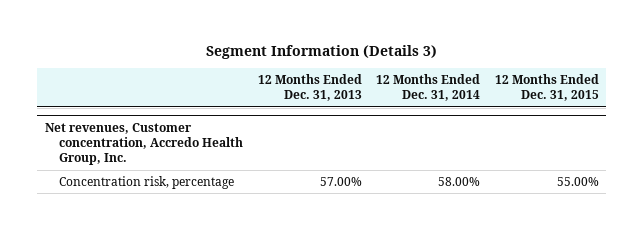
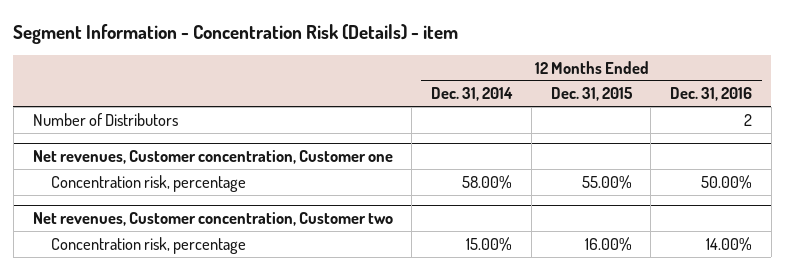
[205,44,437,59] Segment Information (Details 3) -> [13,23,459,44] Segment Information - Concentration Risk (Details) - item
[257,73,362,102] 12 Months Ended Dec. 31, 2013 -> none
none -> [670,87,753,102] Dec. 31, 2016
[44,122,243,166] Net revenues, Customer concentration, Accredo Health Group, Inc. -> none
none -> [32,112,178,126] Number of Distributors
none -> [32,150,393,165] Net revenues, Customer concentration, Customer one
none -> [32,212,393,227] Net revenues, Customer concentration, Customer two
none -> [50,236,246,254] Concentration risk, percentage

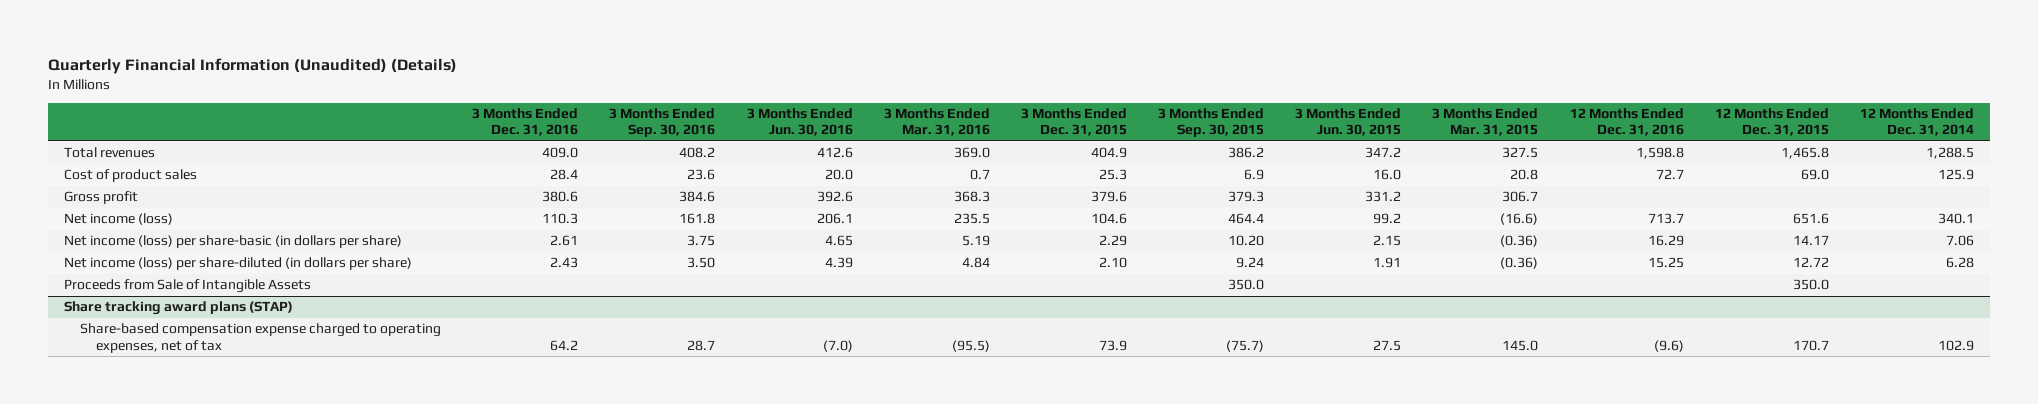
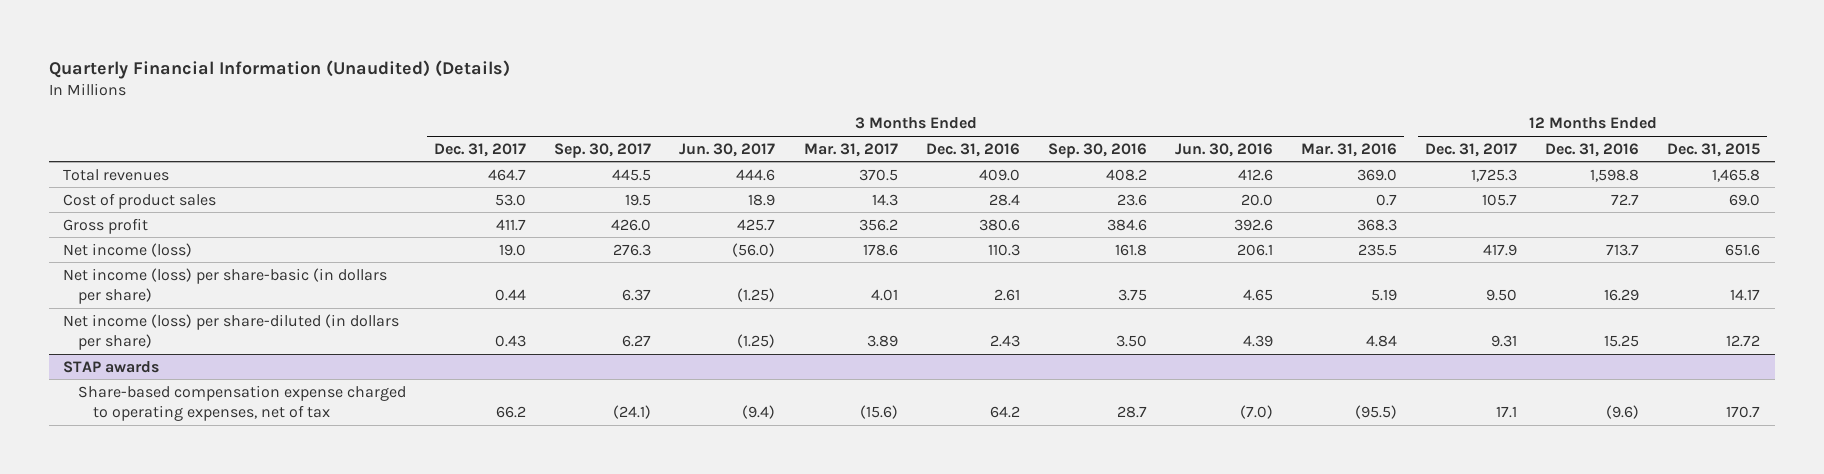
[1020,107,1127,137] 3 Months Ended Dec. 31, 2015 -> none
[1158,107,1265,138] 3 Months Ended Sep. 30, 2015 -> none
[1295,107,1402,137] 3 Months Ended Jun. 30, 2015 -> none
[1432,107,1539,137] 3 Months Ended Mar. 31, 2015 -> none
[1859,107,1974,137] 12 Months Ended Dec. 31, 2014 -> none
none -> [434,142,527,157] Dec. 31, 2017
none -> [554,142,652,158] Sep. 30, 2017
none -> [679,142,776,157] Jun. 30, 2017
none -> [803,142,898,157] Mar. 31, 2017
none -> [1425,142,1518,157] Dec. 31, 2017
[63,279,311,294] Proceeds from Sale of Intangible Assets -> none
[63,301,293,316] Share tracking award plans (STAP) -> [63,360,160,373] STAP awards

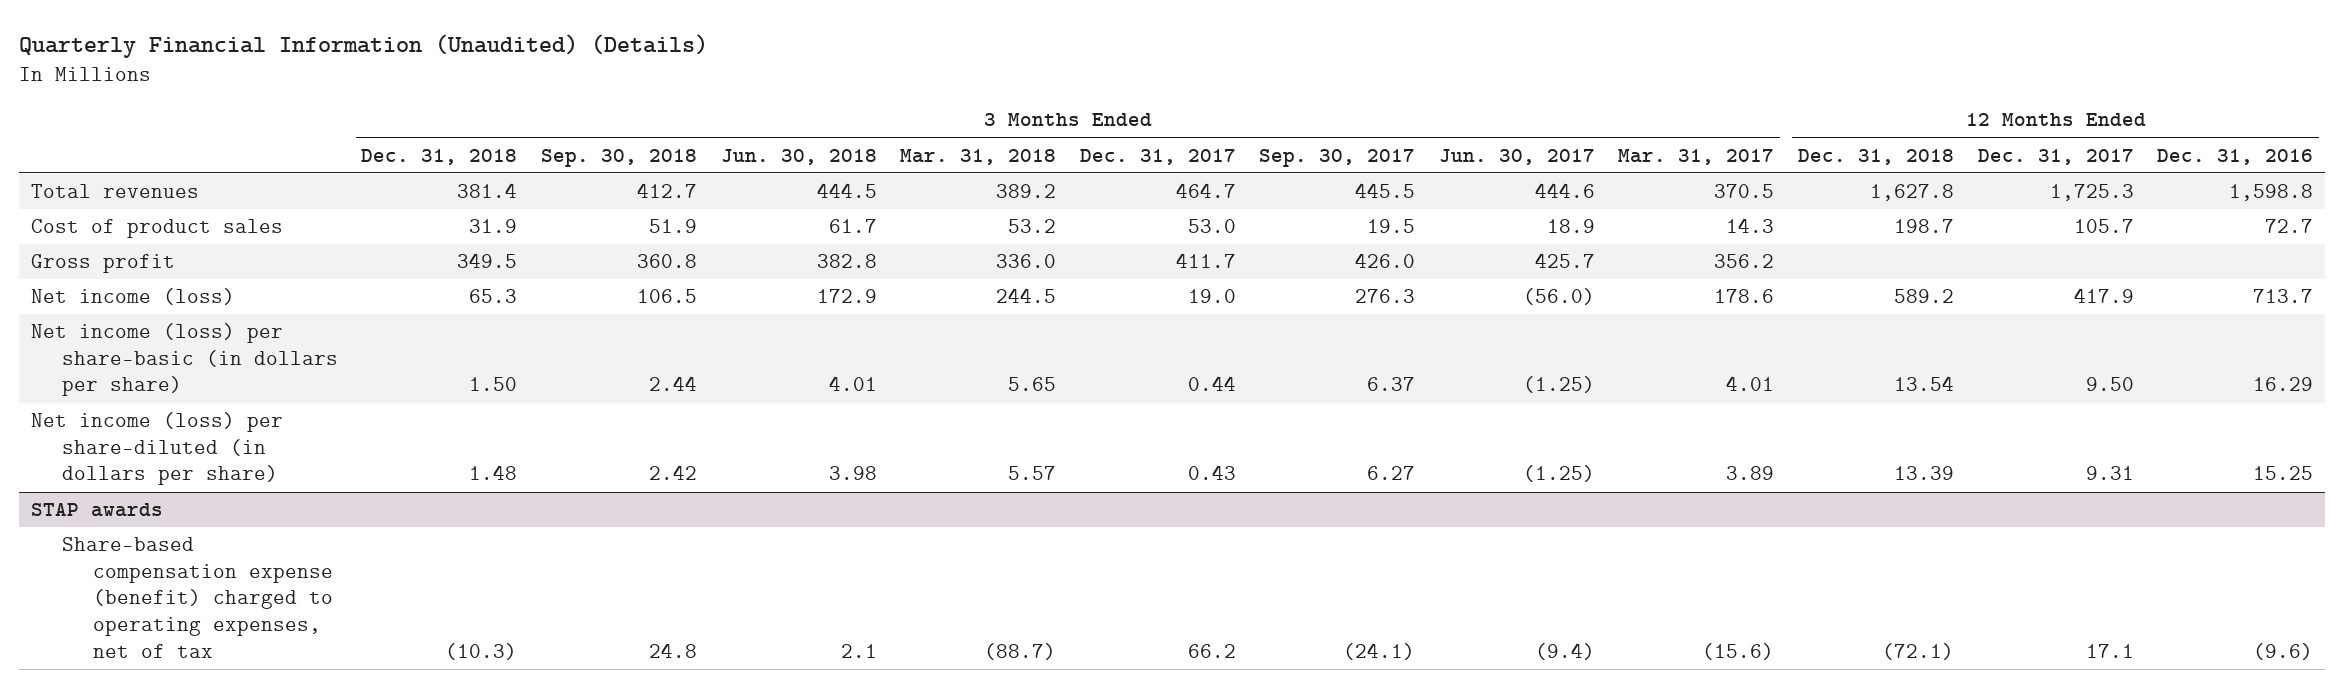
[925,142,1020,157] Dec. 31, 2016 -> none
[1047,142,1147,158] Sep. 30, 2016 -> none
[1174,142,1273,157] Jun. 30, 2016 -> none
[1301,142,1398,157] Mar. 31, 2016 -> none
[1667,142,1761,157] Dec. 31, 2015 -> none
none -> [361,148,518,165] Dec. 31, 2018
none -> [541,148,698,167] Sep. 30, 2018
none -> [720,148,877,165] Jun. 30, 2018
none -> [900,148,1057,165] Mar. 31, 2018
none -> [1798,148,1955,165] Dec. 31, 2018
[77,384,406,421] Share-based compensation expense charged to operating expenses, net of tax -> [61,537,334,658] Share-based compensation expense (benefit) charged to operating expenses, net of tax

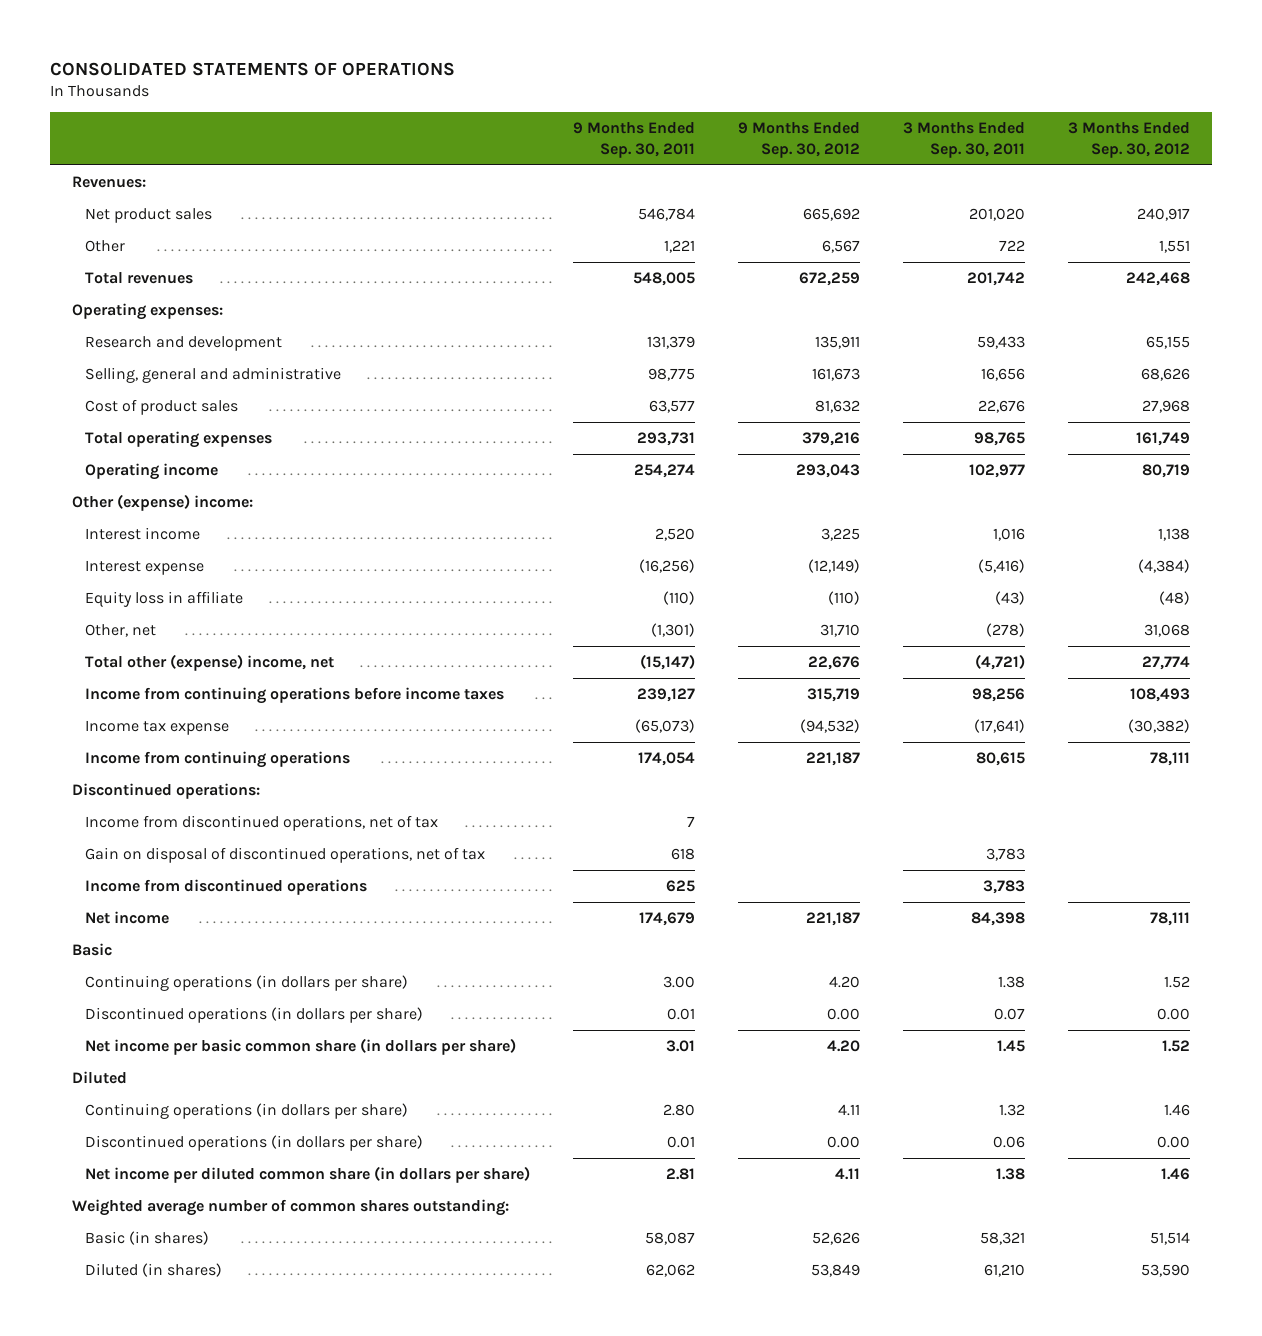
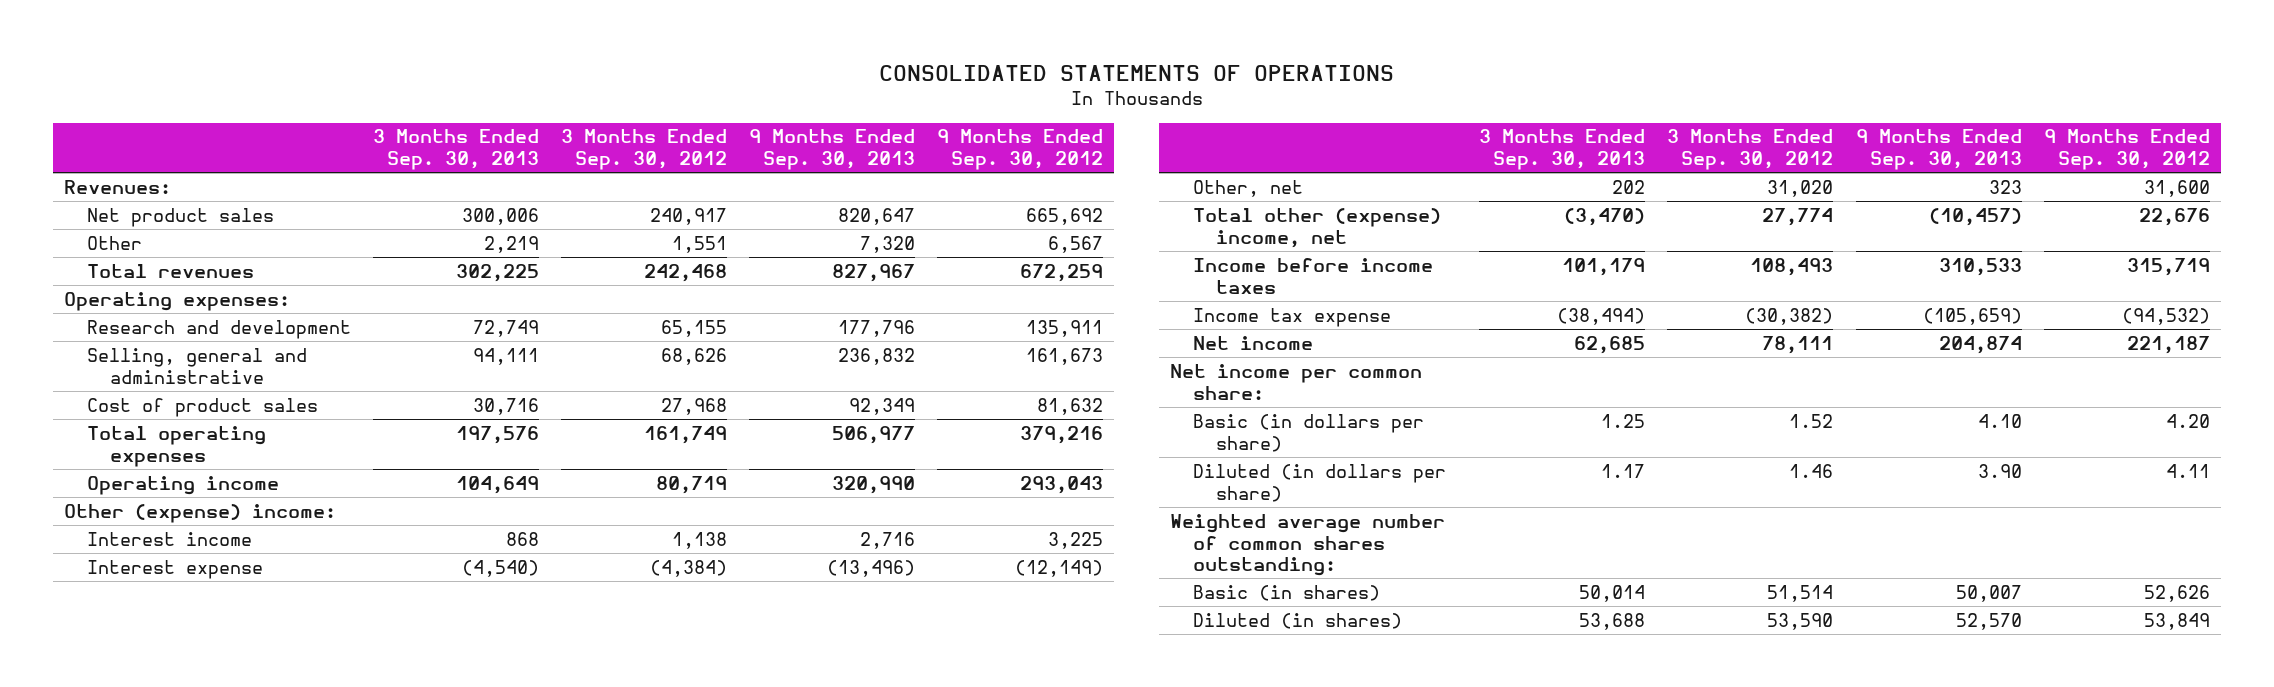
[573,122,696,158] 9 Months Ended Sep. 30, 2011 -> none
[903,122,1026,158] 3 Months Ended Sep. 30, 2011 -> none
none -> [373,129,540,171] 3 Months Ended Sep. 30, 2013
none -> [749,129,916,171] 9 Months Ended Sep. 30, 2013
[85,590,244,607] Equity loss in affiliate -> none
[820,623,861,637] 31,710 -> [2143,179,2210,197] 31,600
[1144,623,1191,637] 31,068 -> [1767,179,1834,197] 31,020
[85,686,505,704] Income from continuing operations before income taxes -> [1193,257,1434,294] Income before income taxes
[85,750,351,768] Income from continuing operations -> none
[71,782,260,799] Discontinued operations: -> none
[85,814,439,831] Income from discontinued operations, net of tax -> none
[85,846,486,863] Gain on disposal of discontinued operations, net of tax -> none
[85,878,368,895] Income from discontinued operations -> none
[71,942,112,956] Basic -> none
[85,974,409,991] Continuing operations (in dollars per share) -> none
[85,1006,424,1023] Discontinued operations (in dollars per share) -> none
[71,1070,127,1084] Diluted -> none
[85,1102,409,1119] Continuing operations (in dollars per share) -> none
[85,1134,424,1151] Discontinued operations (in dollars per share) -> none
none -> [1170,363,1423,400] Net income per common share:
[85,1037,517,1055] Net income per basic common share (in dollars per share) -> [1193,413,1425,452] Basic (in dollars per share)
[85,1165,531,1183] Net income per diluted common share (in dollars per share) -> [1193,463,1447,502] Diluted (in dollars per share)

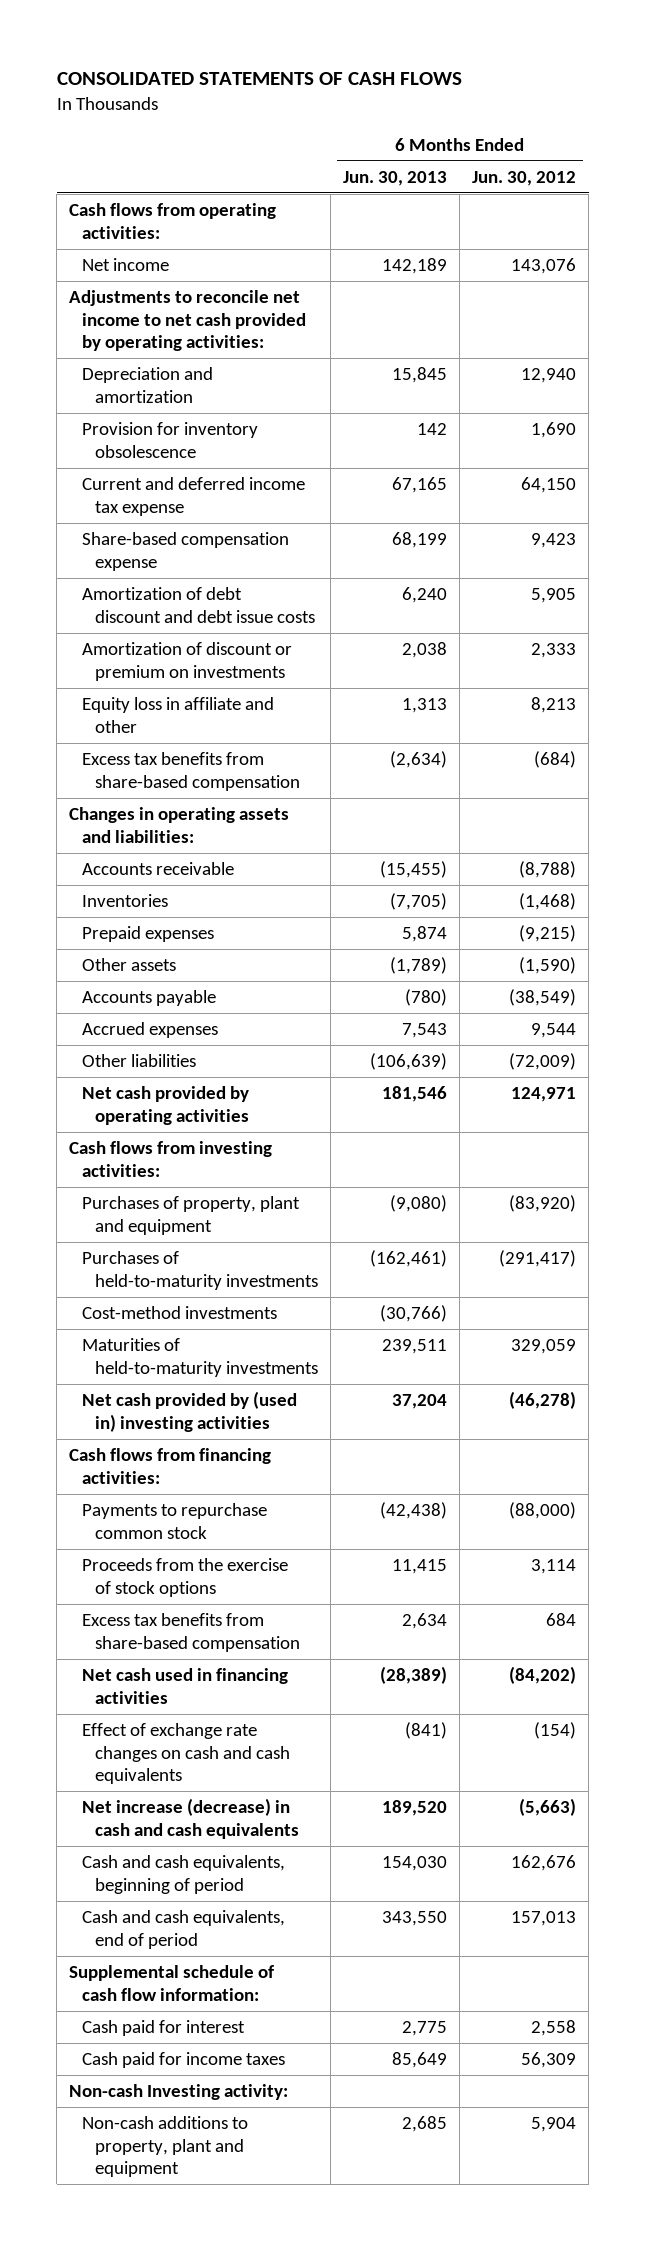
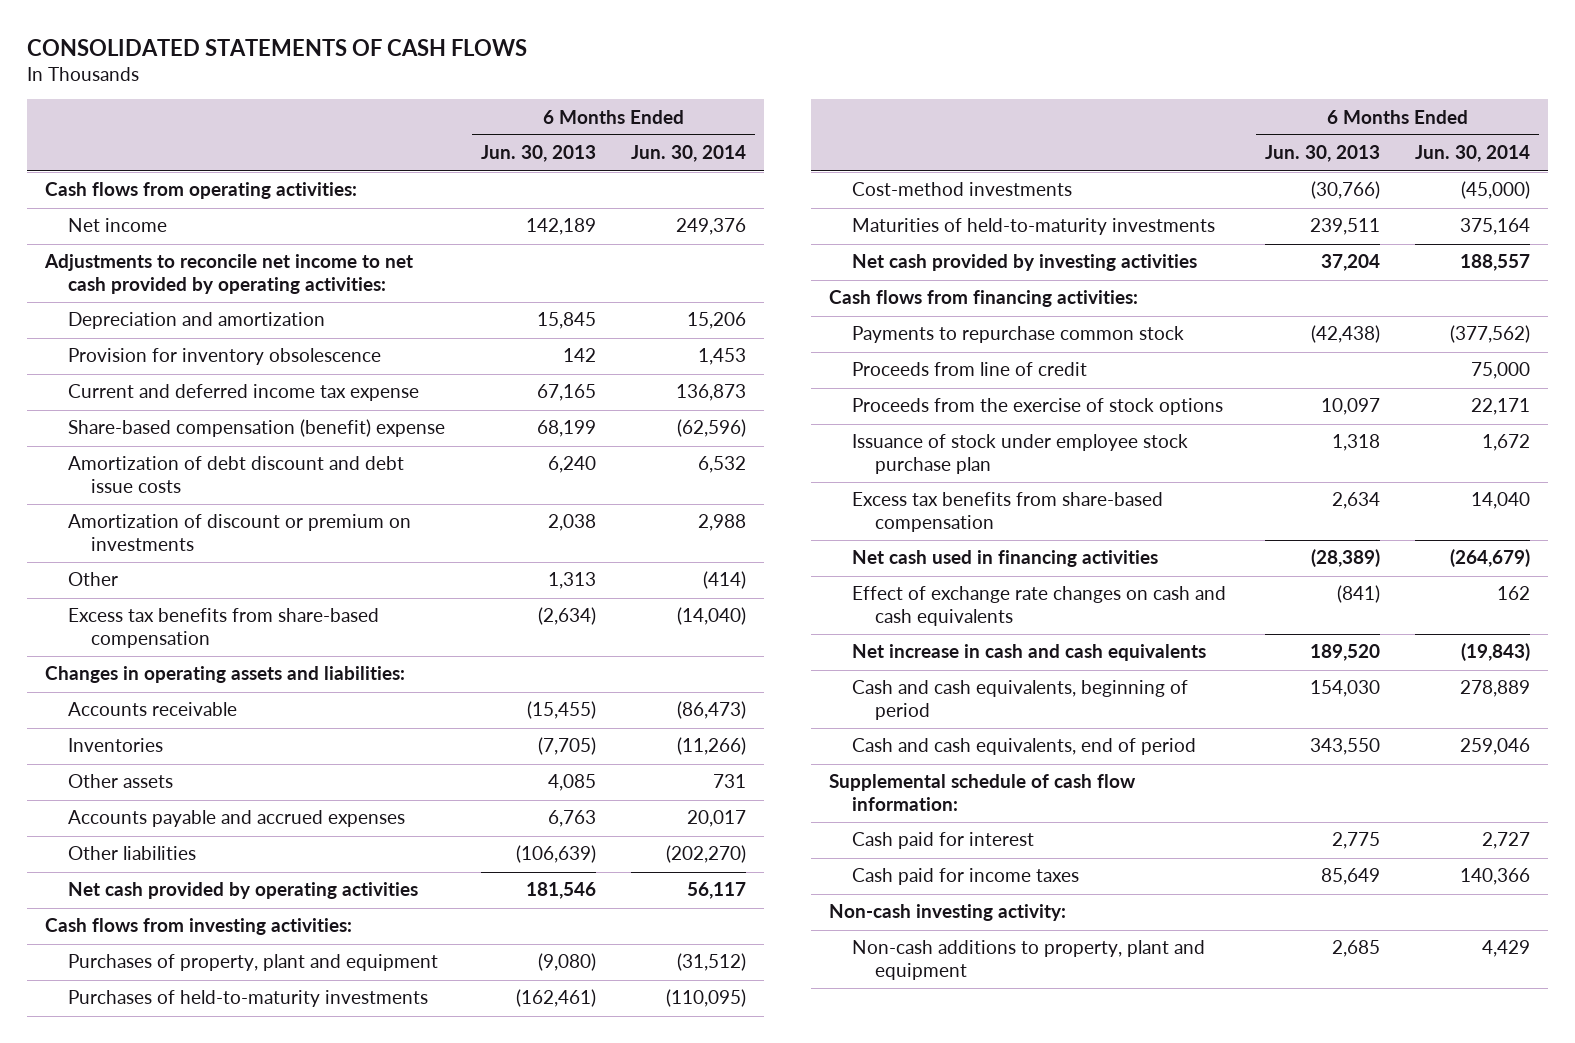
[472,170,577,186] Jun. 30, 2012 -> none
none -> [631,145,747,163] Jun. 30, 2014
[82,531,290,571] Share-based compensation expense -> [67,419,445,438] Share-based compensation (benefit) expense
[82,696,275,733] Equity loss in affiliate and other -> [67,572,118,587] Other
[82,925,215,942] Prepaid expenses -> none
[82,989,217,1006] Accounts payable -> none
[82,1021,219,1038] Accrued expenses -> none
[390,956,448,974] (1,789) -> [547,774,596,792] 4,085
none -> [67,810,405,828] Accounts payable and accrued expenses
[82,1390,298,1432] Net cash provided by (used in) investing activities -> [851,254,1197,272] Net cash provided by investing activities
none -> [851,362,1087,377] Proceeds from line of credit
[392,1558,448,1574] 11,415 -> [1320,398,1380,416] 10,097
none -> [851,434,1188,474] Issuance of stock under employee stock purchase plan
[82,1797,300,1839] Net increase (decrease) in cash and cash equivalents -> [851,644,1206,662] Net increase in cash and cash equivalents
[69,2083,289,2100] Non-cash Investing activity: -> [828,904,1066,922] Non-cash investing activity:

